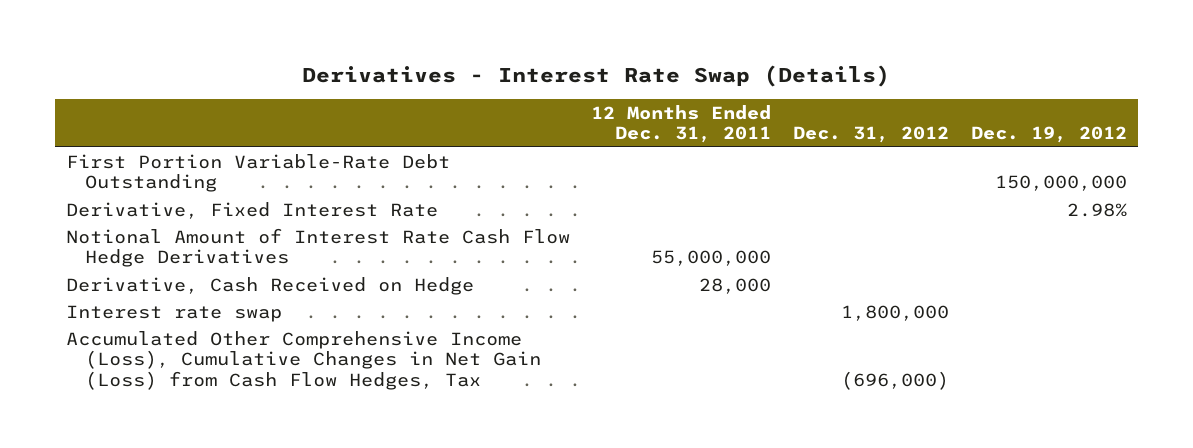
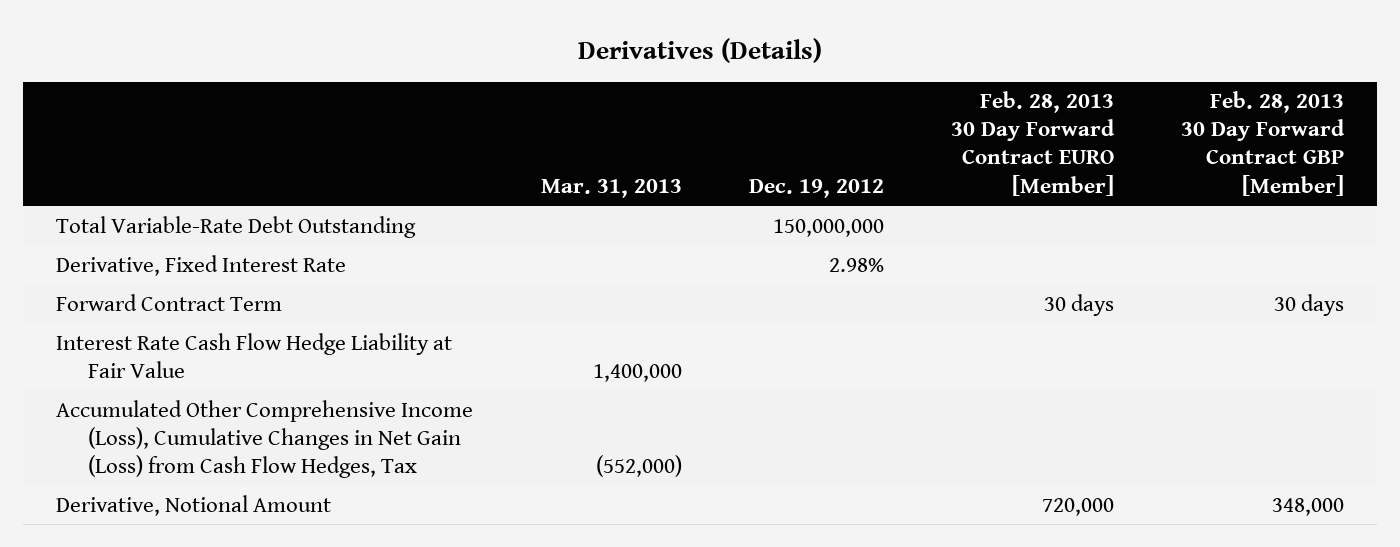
[302,64,891,87] Derivatives - Interest Rate Swap (Details) -> [578,37,823,63] Derivatives (Details)
[591,104,772,144] 12 Months Ended Dec. 31, 2011 -> none
[793,126,950,144] Dec. 31, 2012 -> none
none -> [540,178,682,198] Mar. 31, 2013
none -> [950,91,1115,196] Feb. 28, 2013 30 Day Forward Contract EURO [Member]
none -> [1180,91,1345,196] Feb. 28, 2013 30 Day Forward Contract GBP [Member]
[65,153,450,193] First Portion Variable-Rate Debt Outstanding -> [56,215,417,238] Total Variable-Rate Debt Outstanding
[65,227,570,268] Notional Amount of Interest Rate Cash Flow Hedge Derivatives -> none
[65,276,474,295] Derivative, Cash Received on Hedge -> none
none -> [56,293,283,311] Forward Contract Term
[65,304,282,322] Interest rate swap -> [56,332,453,378] Interest Rate Cash Flow Hedge Liability at Fair Value
none -> [56,494,332,516] Derivative, Notional Amount

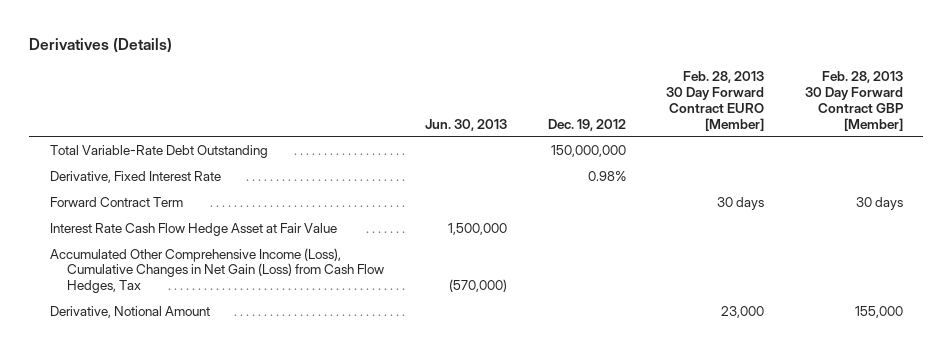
[540,178,682,198] Mar. 31, 2013 -> none
none -> [424,118,507,131] Jun. 30, 2013
[828,257,884,272] 2.98% -> [587,170,626,181] 0.98%
[56,332,453,378] Interest Rate Cash Flow Hedge Liability at Fair Value -> [49,222,337,236] Interest Rate Cash Flow Hedge Asset at Fair Value
[1041,497,1114,516] 720,000 -> [721,305,765,318] 23,000
[1271,497,1344,516] 348,000 -> [854,305,903,318] 155,000

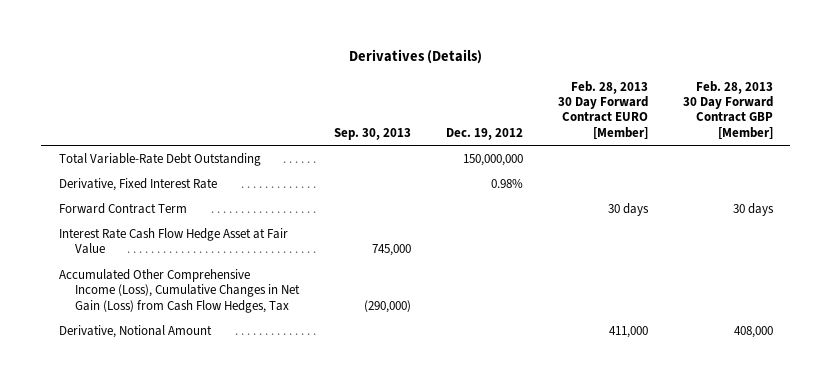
[424,118,507,131] Jun. 30, 2013 -> none
none -> [333,127,411,140] Sep. 30, 2013
[721,305,765,318] 23,000 -> [608,325,648,338] 411,000
[854,305,903,318] 155,000 -> [733,325,773,338] 408,000

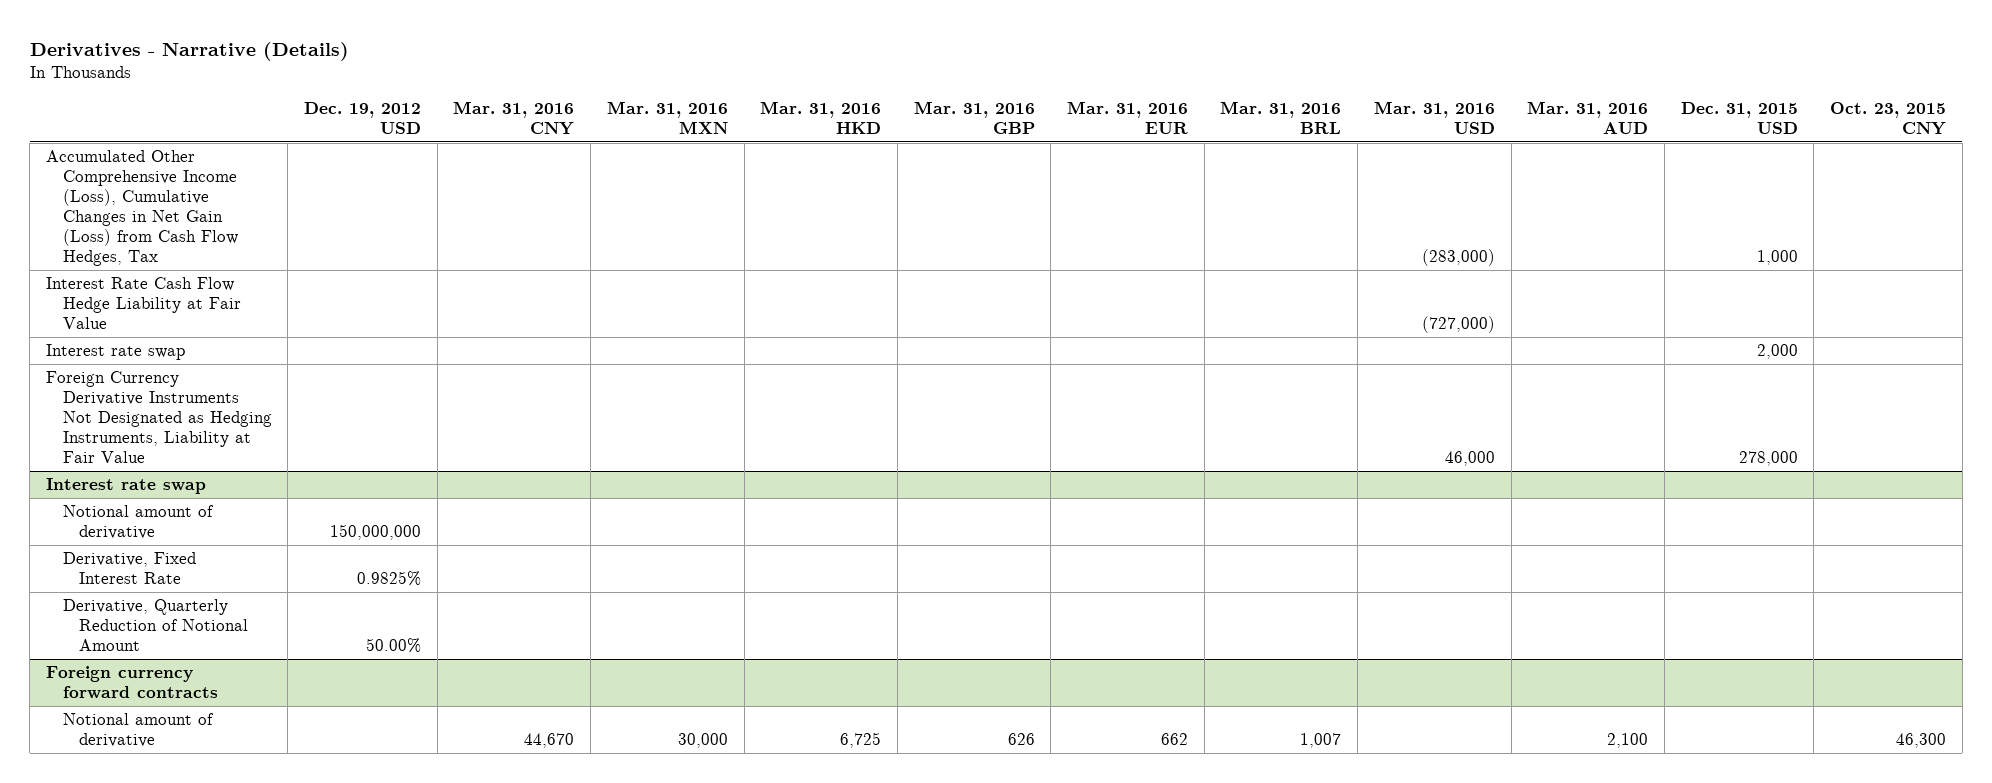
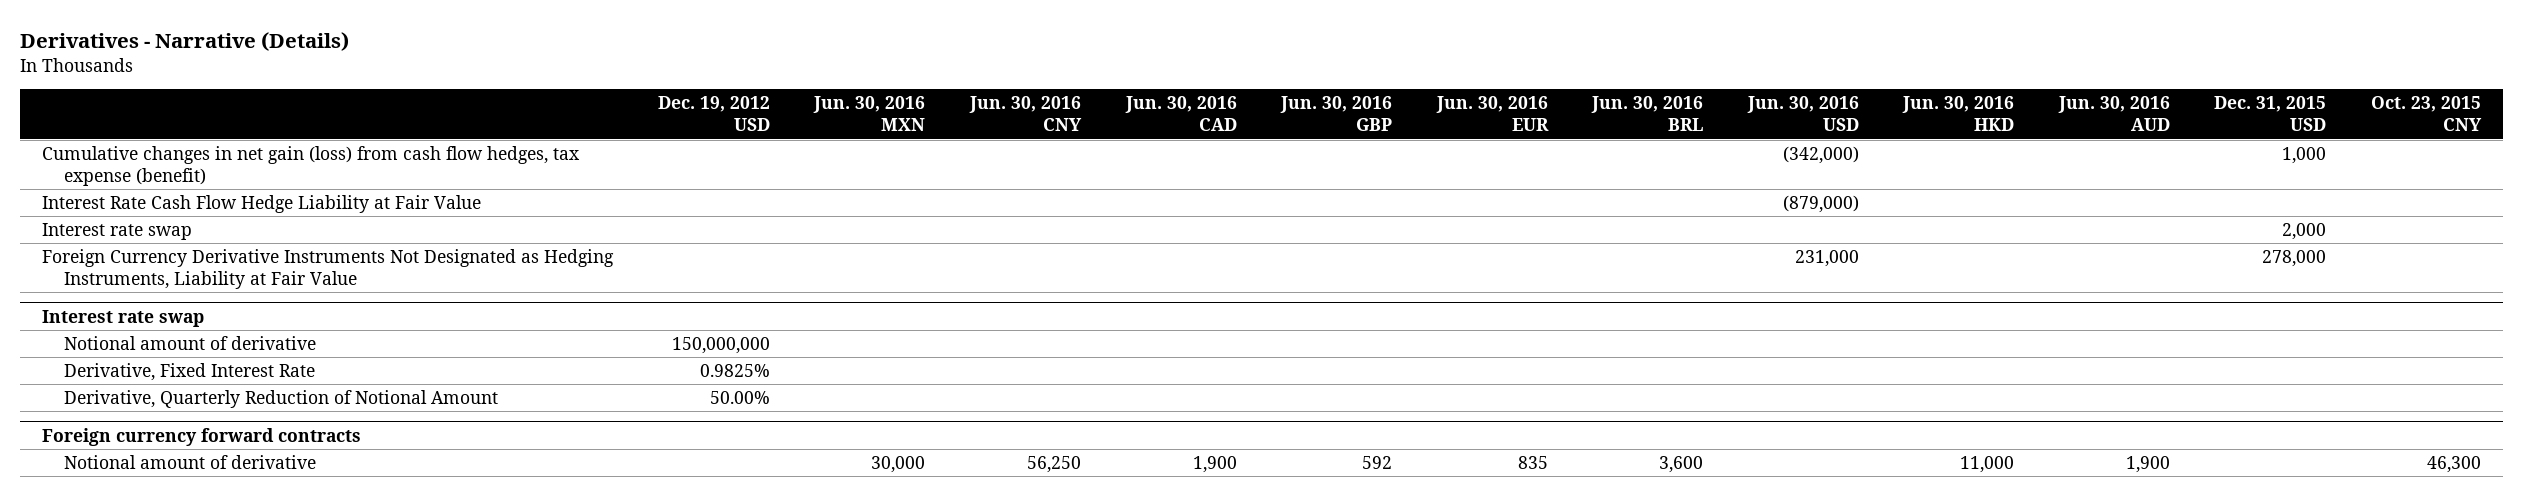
[453,100,575,135] Mar. 31, 2016 CNY -> none
[606,100,728,134] Mar. 31, 2016 MXN -> none
[760,100,882,134] Mar. 31, 2016 HKD -> none
[913,100,1035,134] Mar. 31, 2016 GBP -> none
[1067,100,1189,134] Mar. 31, 2016 EUR -> none
[1220,100,1342,134] Mar. 31, 2016 BRL -> none
[1373,100,1495,134] Mar. 31, 2016 USD -> none
[1527,100,1649,134] Mar. 31, 2016 AUD -> none
none -> [813,96,926,132] Jun. 30, 2016 MXN
none -> [968,96,1082,132] Jun. 30, 2016 CNY
none -> [1124,96,1237,132] Jun. 30, 2016 CAD
none -> [1280,96,1393,132] Jun. 30, 2016 GBP
none -> [1435,96,1549,132] Jun. 30, 2016 EUR
none -> [1591,96,1704,132] Jun. 30, 2016 BRL
none -> [1746,96,1859,132] Jun. 30, 2016 USD
none -> [1902,96,2015,132] Jun. 30, 2016 HKD
none -> [2057,96,2170,132] Jun. 30, 2016 AUD
[46,150,238,267] Accumulated Other Comprehensive Income (Loss), Cumulative Changes in Net Gain (Loss) from Cash Flow Hedges, Tax -> [42,146,581,186] Cumulative changes in net gain (loss) from cash flow hedges, tax expense (benefit)

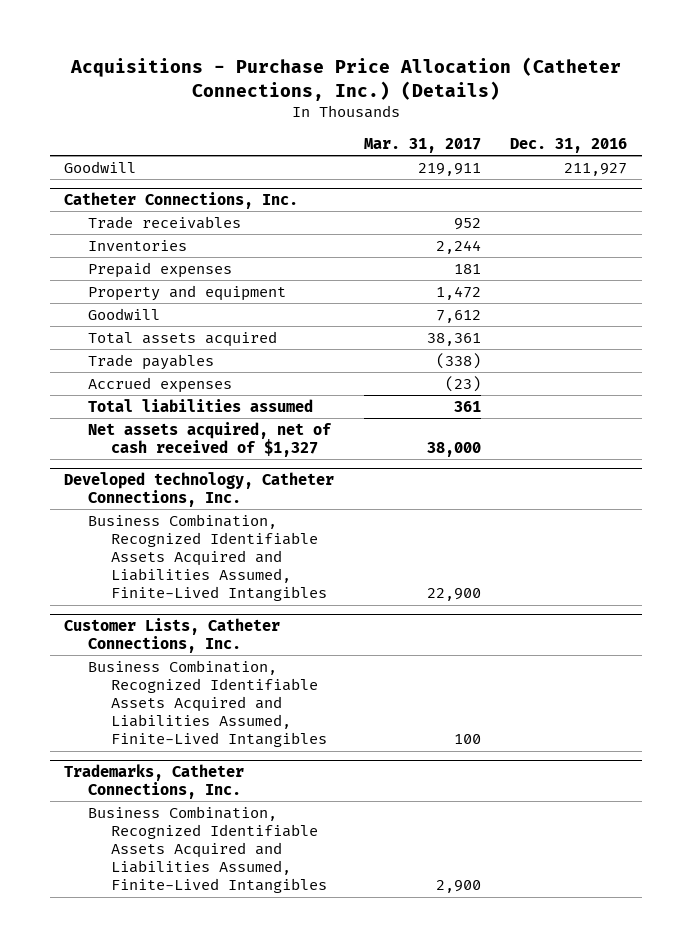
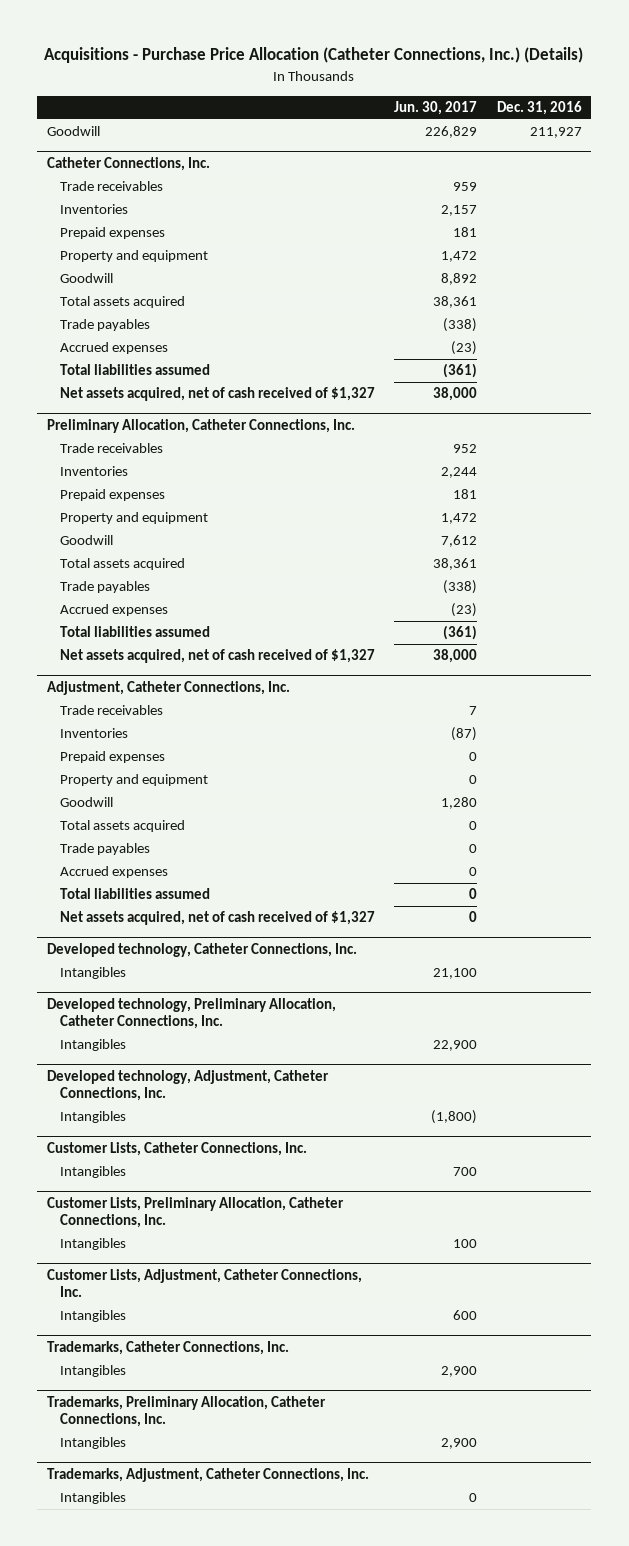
[363,138,481,154] Mar. 31, 2017 -> none
none -> [394,101,478,116] Jun. 30, 2017
none -> [46,419,355,434] Preliminary Allocation, Catheter Connections, Inc.
none -> [60,443,164,454] Trade receivables
none -> [60,466,129,477] Inventories
none -> [60,489,166,502] Prepaid expenses
none -> [60,512,209,525] Property and equipment
none -> [60,535,114,546] Goodwill
none -> [60,558,186,571] Total assets acquired
none -> [60,581,151,594] Trade payables
none -> [60,604,169,617] Accrued expenses
none -> [60,626,211,638] Total liabilities assumed
none -> [60,649,376,664] Net assets acquired, net of cash received of $1,327
none -> [46,681,290,696] Adjustment, Catheter Connections, Inc.
none -> [60,705,164,716] Trade receivables
none -> [60,728,129,739] Inventories
none -> [60,751,166,764] Prepaid expenses
none -> [60,774,209,787] Property and equipment
none -> [60,797,114,808] Goodwill
none -> [60,820,186,833] Total assets acquired
none -> [60,843,151,856] Trade payables
none -> [60,866,169,879] Accrued expenses
none -> [60,888,211,900] Total liabilities assumed
none -> [60,911,376,926] Net assets acquired, net of cash received of $1,327
[87,513,328,602] Business Combination, Recognized Identifiable Assets Acquired and Liabilities Assumed, Finite-Lived Intangibles -> [60,967,127,980] Intangibles
none -> [46,998,336,1030] Developed technology, Preliminary Allocation, Catheter Connections, Inc.
none -> [60,1039,127,1052] Intangibles
none -> [46,1070,329,1102] Developed technology, Adjustment, Catheter Connections, Inc.
none -> [60,1111,127,1124] Intangibles
[87,659,328,748] Business Combination, Recognized Identifiable Assets Acquired and Liabilities Assumed, Finite-Lived Intangibles -> [60,1166,127,1179] Intangibles
none -> [46,1197,344,1229] Customer Lists, Preliminary Allocation, Catheter Connections, Inc.
none -> [60,1238,127,1251] Intangibles
none -> [46,1269,362,1298] Customer Lists, Adjustment, Catheter Connections, Inc.
none -> [60,1310,127,1323] Intangibles
[87,805,328,894] Business Combination, Recognized Identifiable Assets Acquired and Liabilities Assumed, Finite-Lived Intangibles -> [60,1365,127,1378] Intangibles
none -> [46,1396,326,1428] Trademarks, Preliminary Allocation, Catheter Connections, Inc.
none -> [60,1437,127,1450] Intangibles
none -> [46,1468,369,1483] Trademarks, Adjustment, Catheter Connections, Inc.
none -> [60,1492,127,1505] Intangibles

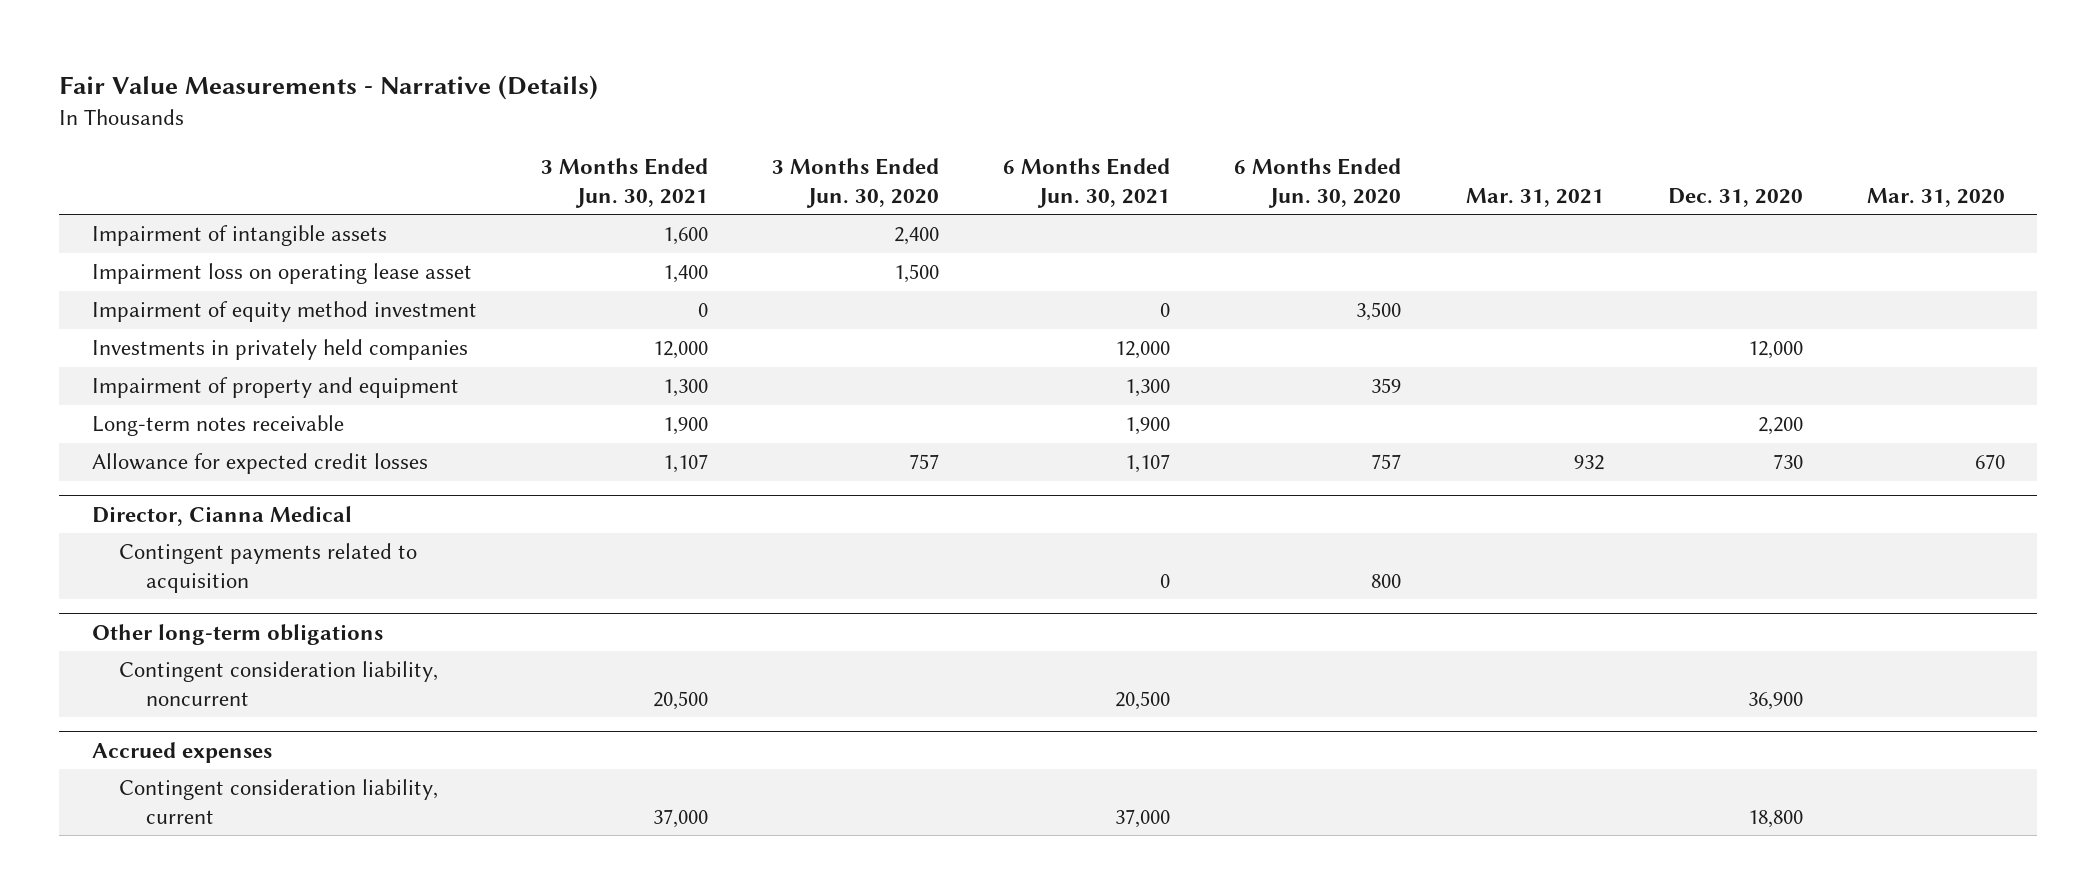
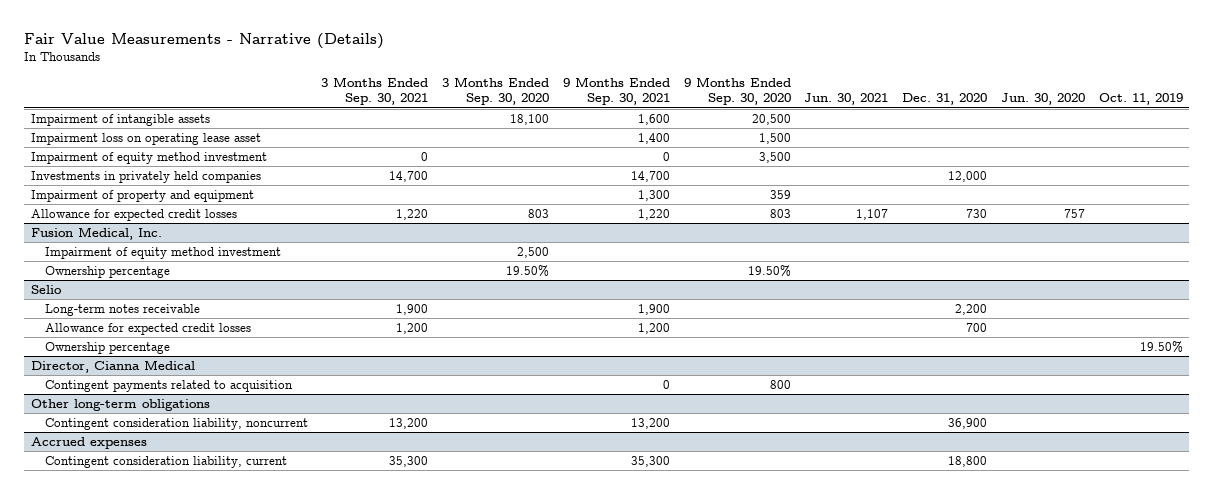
[540,157,708,208] 3 Months Ended Jun. 30, 2021 -> none
[772,157,940,208] 3 Months Ended Jun. 30, 2020 -> none
[1003,157,1171,208] 6 Months Ended Jun. 30, 2021 -> none
[1234,157,1402,208] 6 Months Ended Jun. 30, 2020 -> none
[1465,187,1604,207] Mar. 31, 2021 -> none
[1867,187,2006,207] Mar. 31, 2020 -> none
none -> [321,77,429,106] 3 Months Ended Sep. 30, 2021
none -> [442,77,550,106] 3 Months Ended Sep. 30, 2020
none -> [562,77,670,106] 9 Months Ended Sep. 30, 2021
none -> [683,77,791,106] 9 Months Ended Sep. 30, 2020
none -> [804,93,889,106] Jun. 30, 2021
none -> [1000,93,1085,106] Jun. 30, 2020
none -> [1098,93,1183,106] Oct. 11, 2019
[91,415,344,437] Long-term notes receivable -> none
none -> [30,226,162,240] Fusion Medical, Inc.
none -> [44,246,281,259] Impairment of equity method investment
none -> [44,265,170,278] Ownership percentage
none -> [30,284,62,294] Selio
none -> [44,303,200,316] Long-term notes receivable
none -> [44,322,251,335] Allowance for expected credit losses
none -> [44,341,170,354] Ownership percentage

